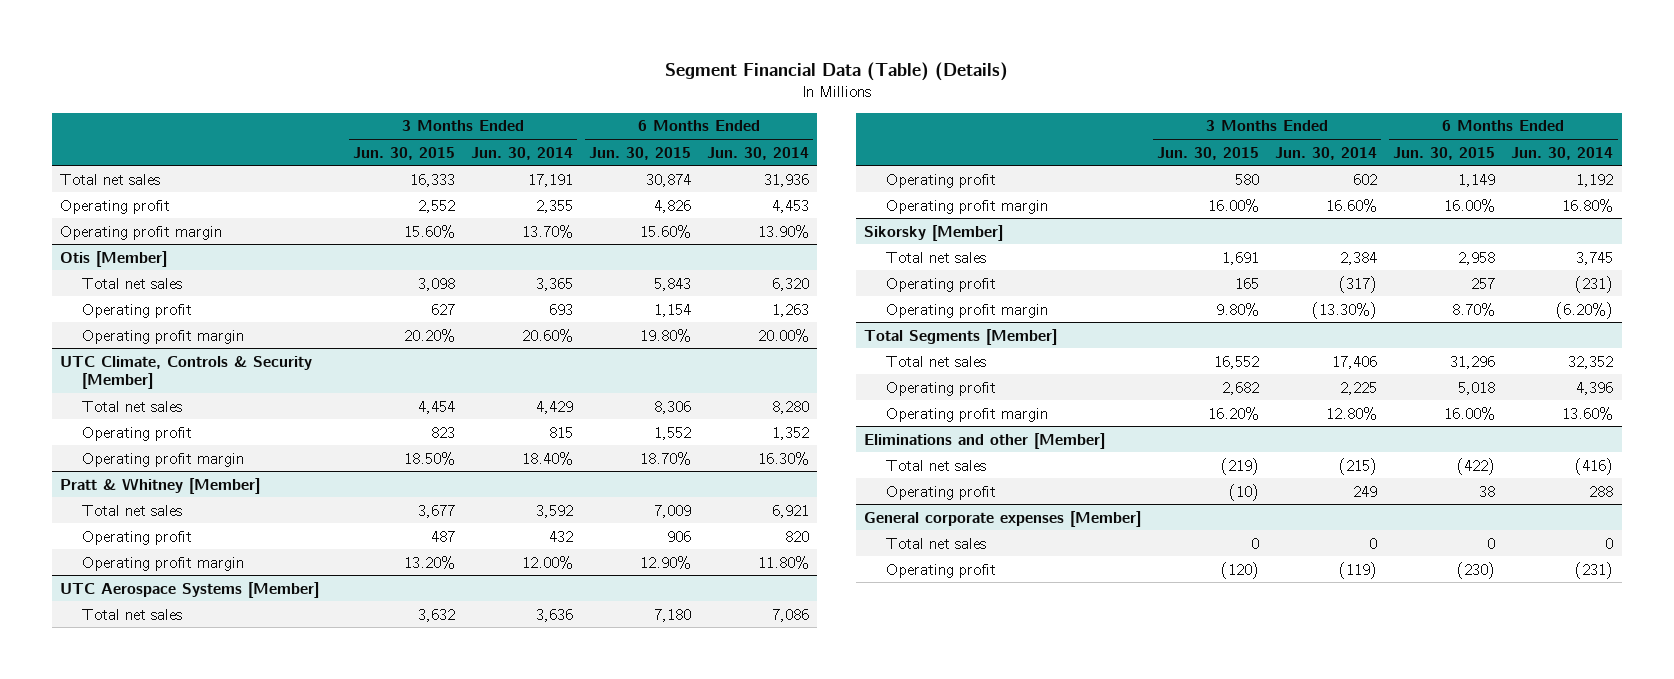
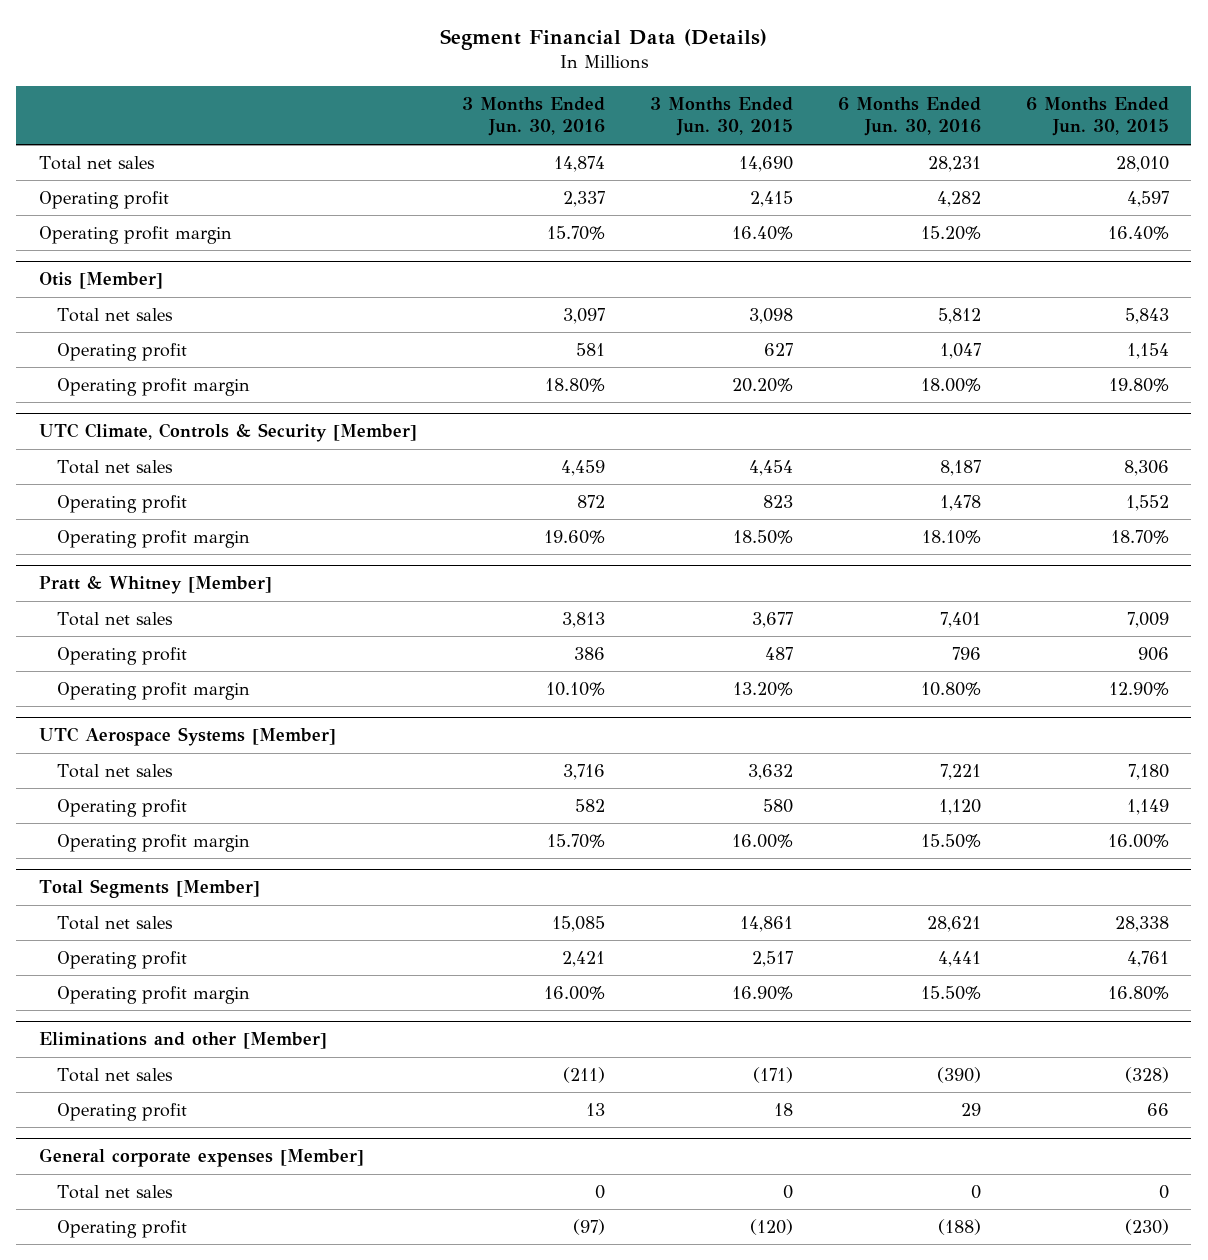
[664,62,1008,82] Segment Financial Data (Table) (Details) -> [439,28,767,50] Segment Financial Data (Details)
[471,146,574,160] Jun. 30, 2014 -> none
[707,146,810,160] Jun. 30, 2014 -> none
none -> [461,96,605,137] 3 Months Ended Jun. 30, 2016
none -> [837,96,981,137] 6 Months Ended Jun. 30, 2016
[410,173,456,187] 16,333 -> [738,155,793,172] 14,690
[646,173,692,187] 30,874 -> [1115,155,1169,172] 28,010
[418,199,456,213] 2,552 -> [749,190,793,207] 2,415
[654,199,692,213] 4,826 -> [1126,190,1169,207] 4,597
[404,224,456,238] 15.60% -> [731,225,793,240] 16.40%
[640,224,692,238] 15.60% -> [1107,225,1169,240] 16.40%
[864,224,1004,241] Sikorsky [Member] -> none
[886,251,987,263] Total net sales -> none
[886,277,997,292] Operating profit -> none
[886,303,1049,318] Operating profit margin -> none
[1214,355,1260,369] 16,552 -> [739,915,793,932] 14,861
[1450,355,1496,369] 31,296 -> [1114,915,1169,932] 28,338
[1222,381,1260,395] 2,682 -> [751,950,793,967] 2,517
[1458,381,1496,395] 5,018 -> [1126,950,1169,967] 4,761
[1208,406,1260,420] 16.20% -> [731,985,793,1000] 16.90%
[1444,406,1496,420] 16.00% -> [1107,985,1169,1000] 16.80%
[1221,457,1260,475] (219) -> [752,1066,793,1083] (171)
[1457,457,1496,475] (422) -> [1124,1066,1169,1083] (328)
[1229,483,1260,501] (10) -> [773,1102,793,1116] 18
[1479,485,1496,497] 38 -> [1146,1102,1169,1116] 66

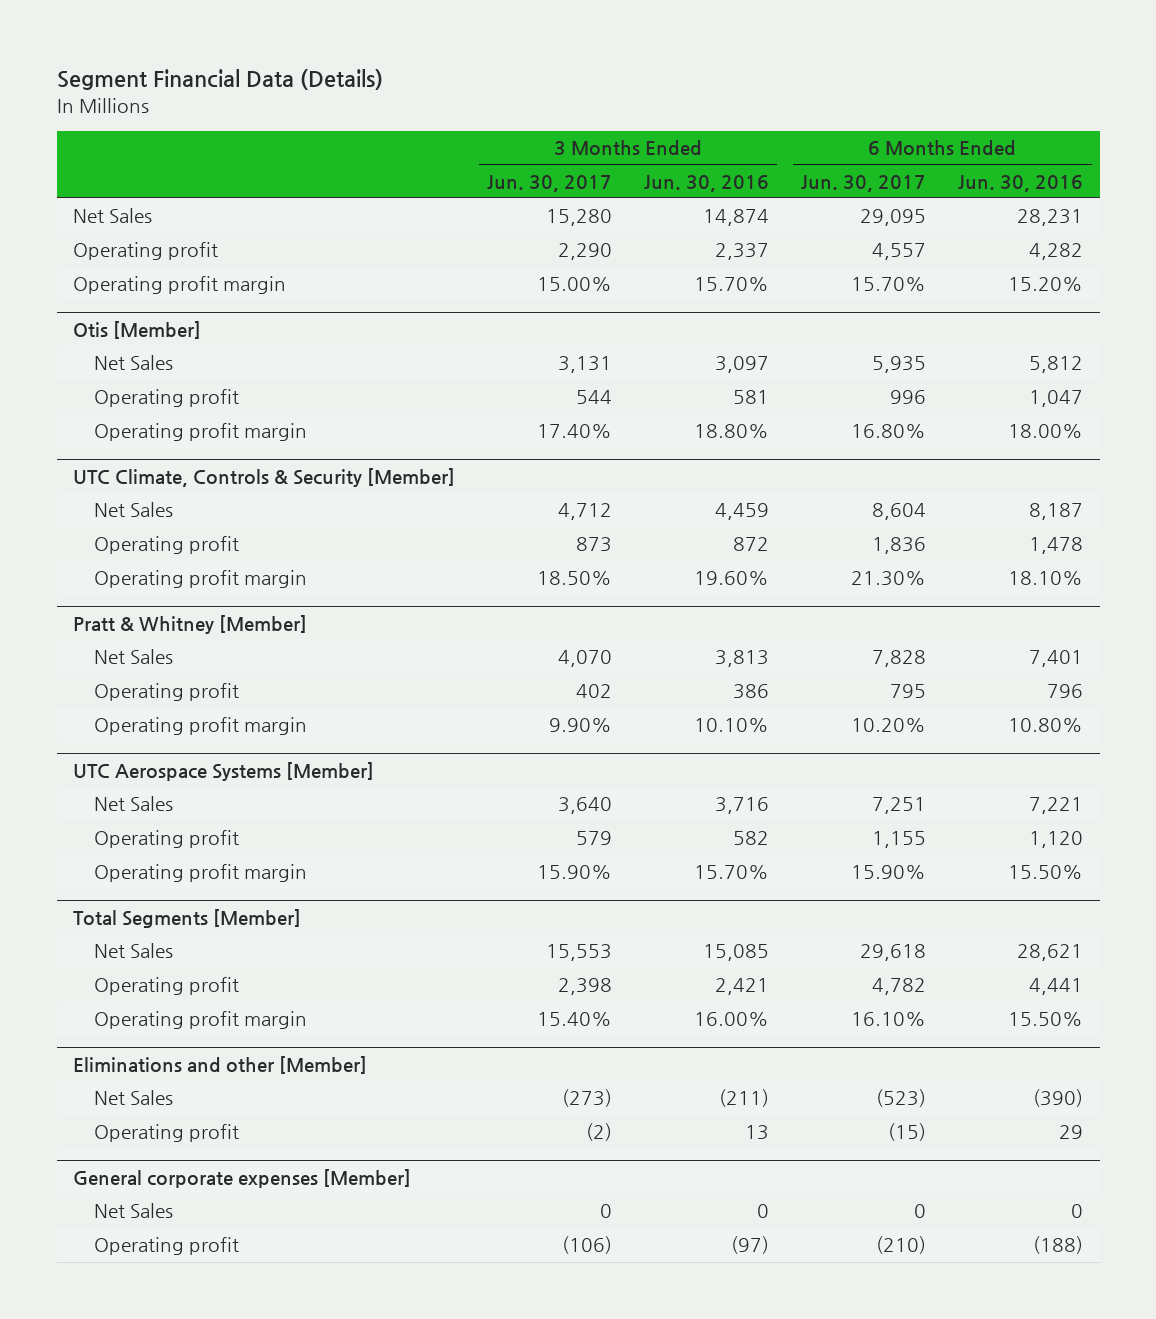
[649,96,793,137] 3 Months Ended Jun. 30, 2015 -> none
[1025,96,1169,137] 6 Months Ended Jun. 30, 2015 -> none
none -> [486,174,612,192] Jun. 30, 2017
none -> [801,174,927,192] Jun. 30, 2017
[38,155,155,170] Total net sales -> [72,208,152,224] Net Sales
[56,307,173,322] Total net sales -> [93,355,173,371] Net Sales
[56,459,173,474] Total net sales -> [93,502,173,518] Net Sales
[56,611,173,626] Total net sales -> [93,649,173,665] Net Sales
[56,763,173,778] Total net sales -> [93,796,173,812] Net Sales
[56,915,173,930] Total net sales -> [93,943,173,959] Net Sales
[56,1067,173,1082] Total net sales -> [93,1090,173,1106] Net Sales
[56,1184,173,1199] Total net sales -> [93,1203,173,1219] Net Sales

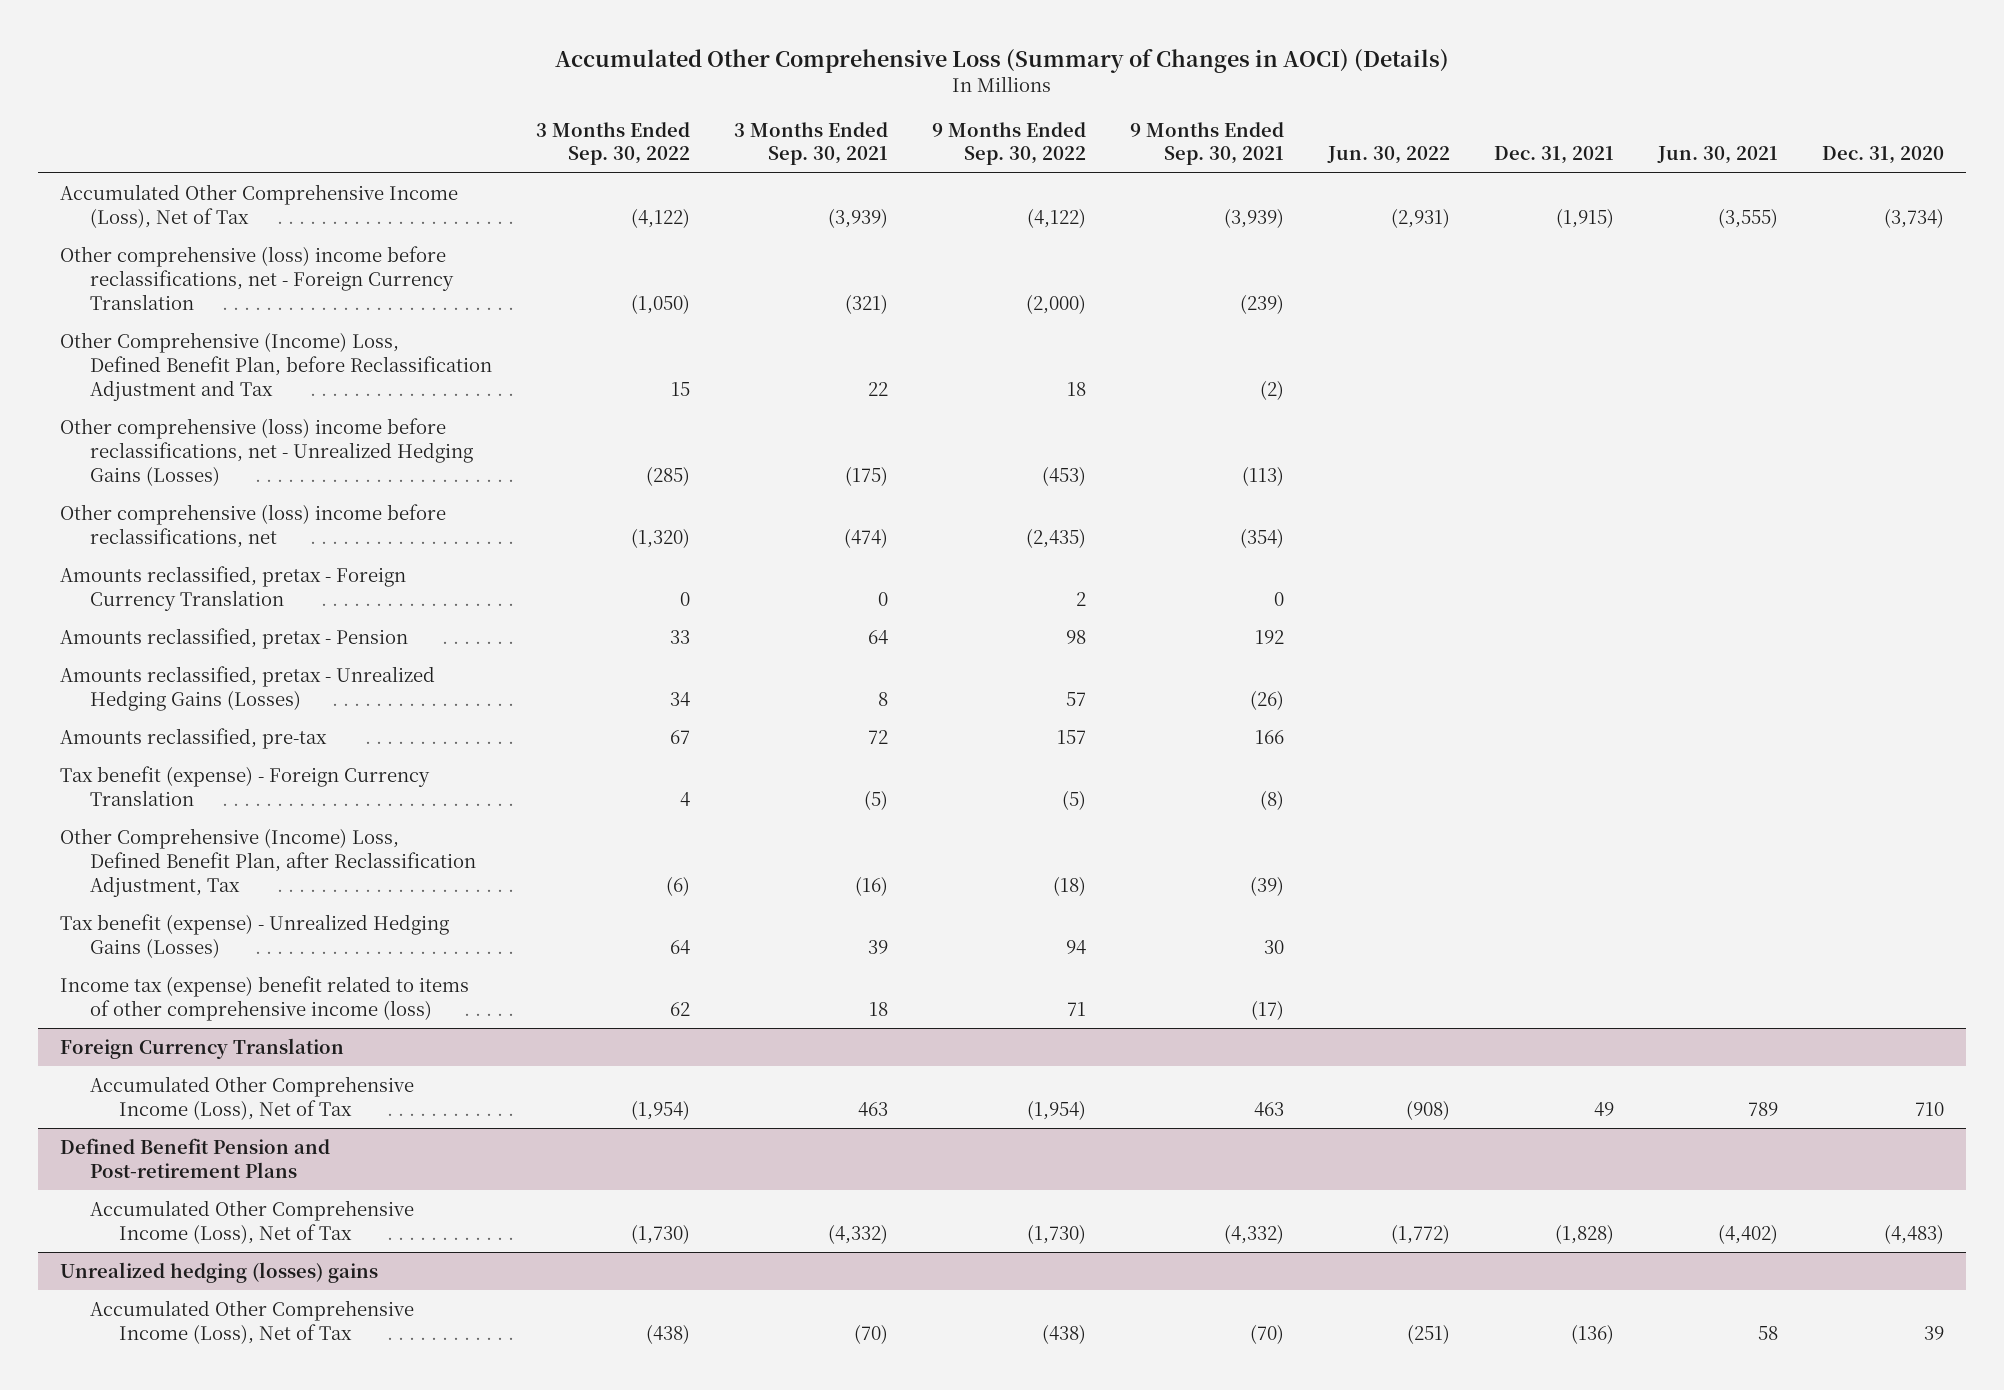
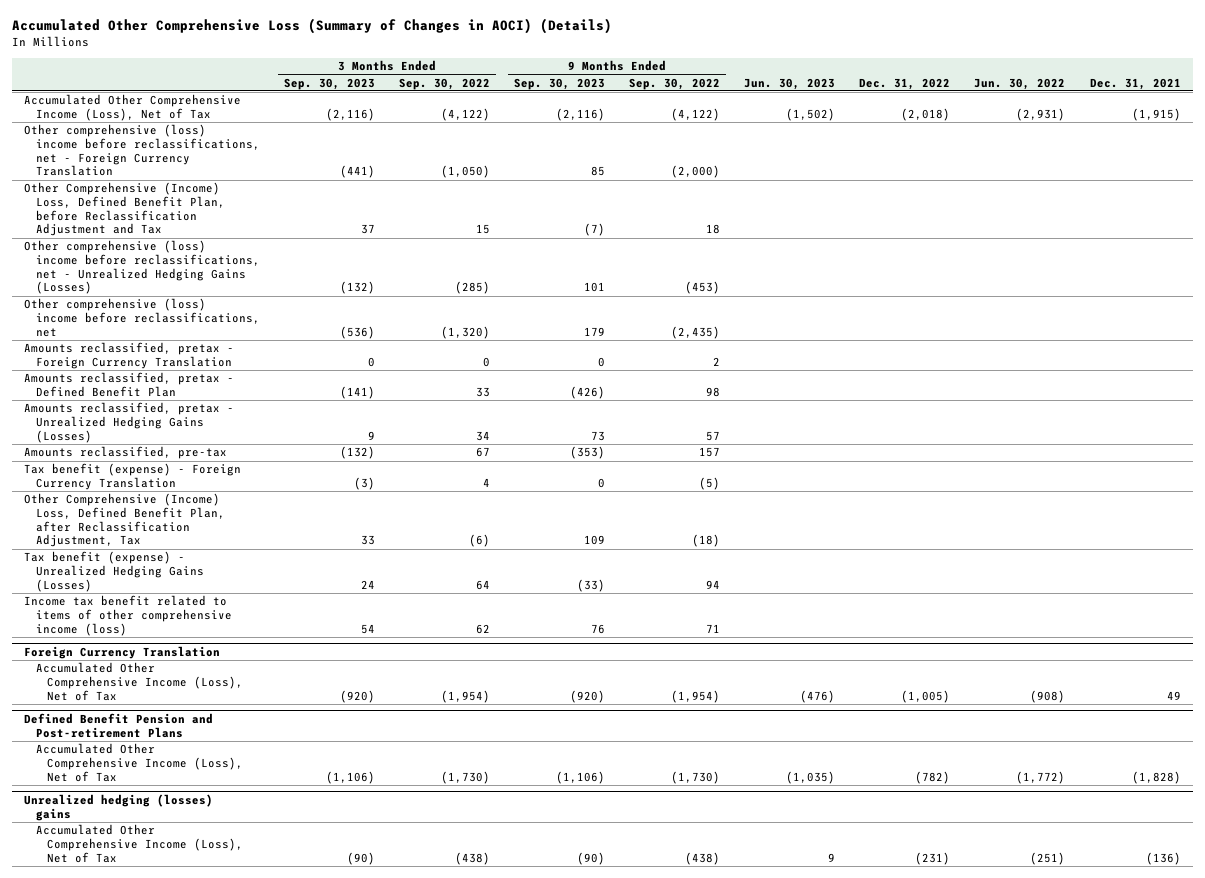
[733,121,888,166] 3 Months Ended Sep. 30, 2021 -> none
[1129,121,1284,166] 9 Months Ended Sep. 30, 2021 -> none
[1656,146,1778,165] Jun. 30, 2021 -> none
[1821,146,1944,165] Dec. 31, 2020 -> none
none -> [283,77,375,90] Sep. 30, 2023
none -> [513,77,605,90] Sep. 30, 2023
none -> [744,77,836,90] Jun. 30, 2023
none -> [859,77,951,90] Dec. 31, 2022
[60,627,409,649] Amounts reclassified, pretax - Pension -> [24,372,235,398] Amounts reclassified, pretax - Defined Benefit Plan
[60,975,470,1021] Income tax (expense) benefit related to items of other comprehensive income (loss) -> [24,595,232,636] Income tax benefit related to items of other comprehensive income (loss)

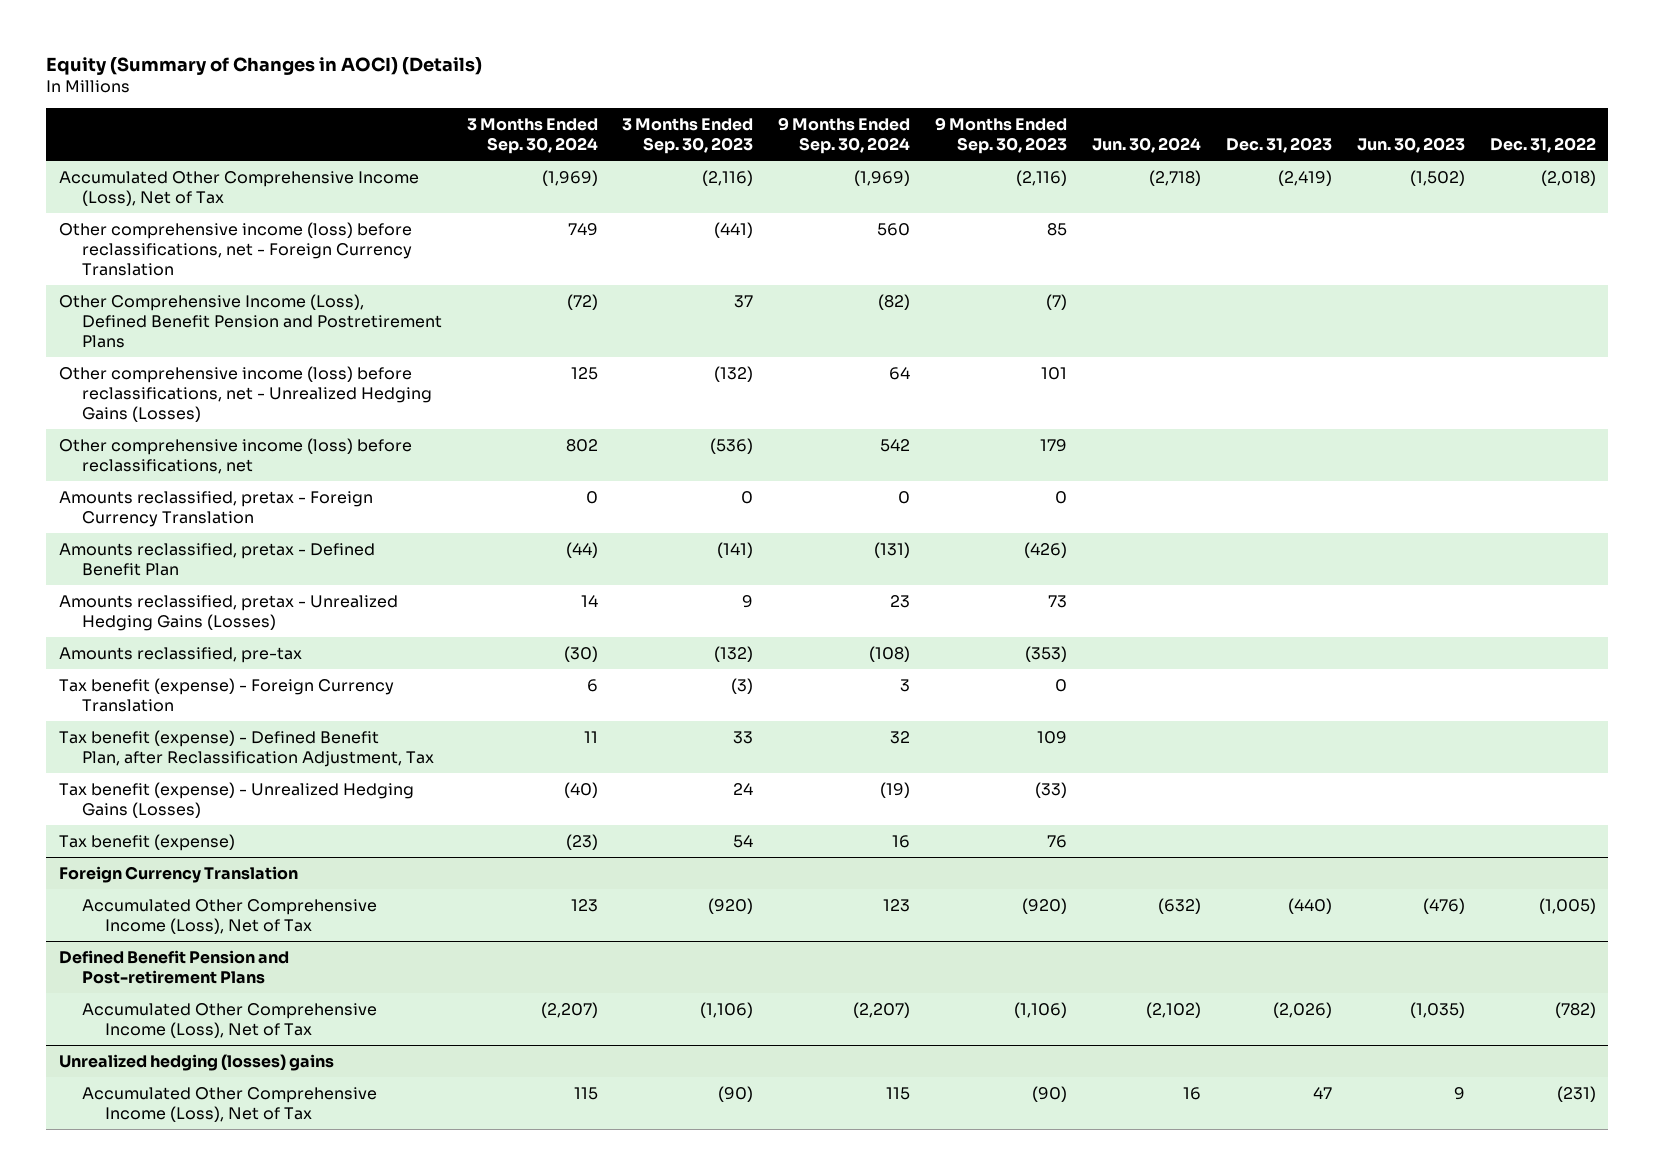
[12,18,613,35] Accumulated Other Comprehensive Loss (Summary of Changes in AOCI) (Details) -> [46,56,483,75] Equity (Summary of Changes in AOCI) (Details)
[398,77,490,90] Sep. 30, 2022 -> none
[629,77,721,90] Sep. 30, 2022 -> none
[974,77,1066,90] Jun. 30, 2022 -> none
[1089,77,1181,90] Dec. 31, 2021 -> none
none -> [466,118,598,154] 3 Months Ended Sep. 30, 2024
none -> [778,117,911,154] 9 Months Ended Sep. 30, 2024
none -> [1092,136,1202,153] Jun. 30, 2024
none -> [1225,136,1332,153] Dec. 31, 2023
[24,124,260,177] Other comprehensive (loss) income before reclassifications, net - Foreign Currency Translation -> [58,221,412,276] Other comprehensive income (loss) before reclassifications, net - Foreign Currency Translation
[24,182,225,237] Other Comprehensive (Income) Loss, Defined Benefit Plan, before Reclassification Adjustment and Tax -> [58,293,442,348] Other Comprehensive Income (Loss), Defined Benefit Pension and Postretirement Plans
[24,240,260,295] Other comprehensive (loss) income before reclassifications, net - Unrealized Hedging Gains (Losses) -> [58,365,432,422] Other comprehensive income (loss) before reclassifications, net - Unrealized Hedging Gains (Losses)
[24,298,260,337] Other comprehensive (loss) income before reclassifications, net -> [58,437,412,474] Other comprehensive income (loss) before reclassifications, net
[24,493,225,548] Other Comprehensive (Income) Loss, Defined Benefit Plan, after Reclassification Adjustment, Tax -> [58,729,434,767] Tax benefit (expense) - Defined Benefit Plan, after Reclassification Adjustment, Tax
[24,595,232,636] Income tax benefit related to items of other comprehensive income (loss) -> [58,833,235,851] Tax benefit (expense)

